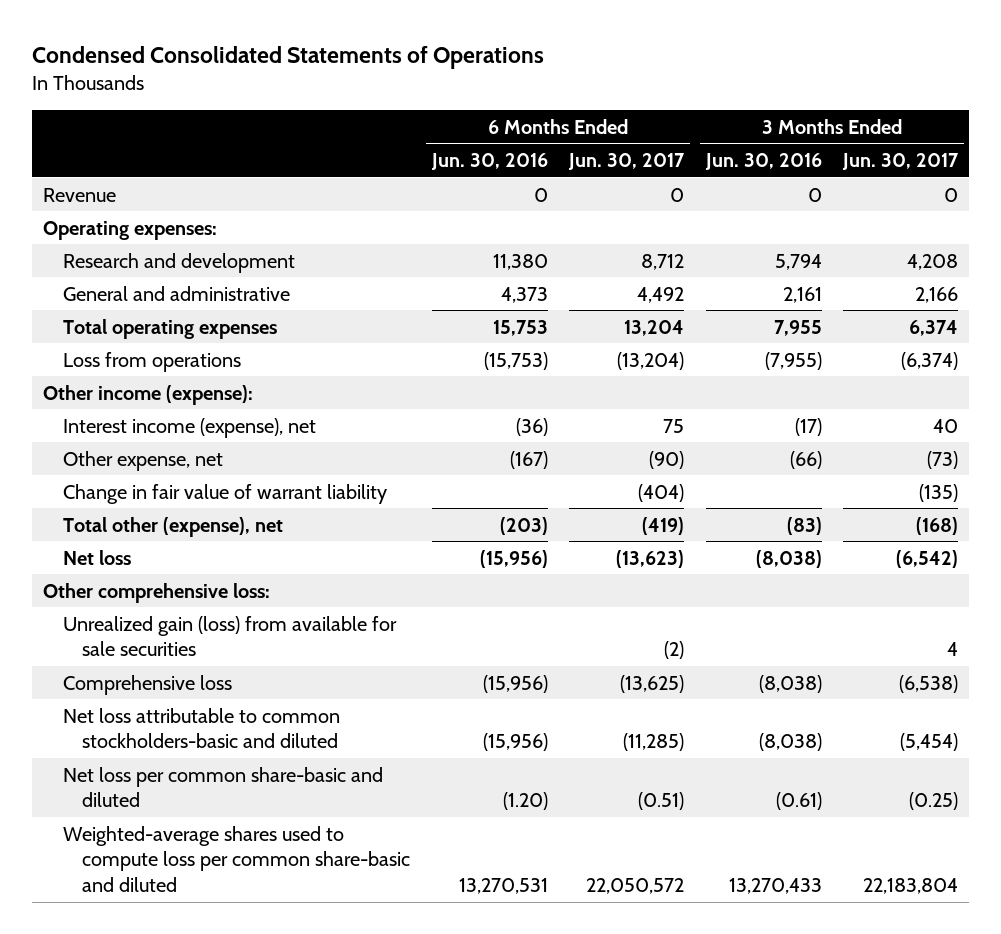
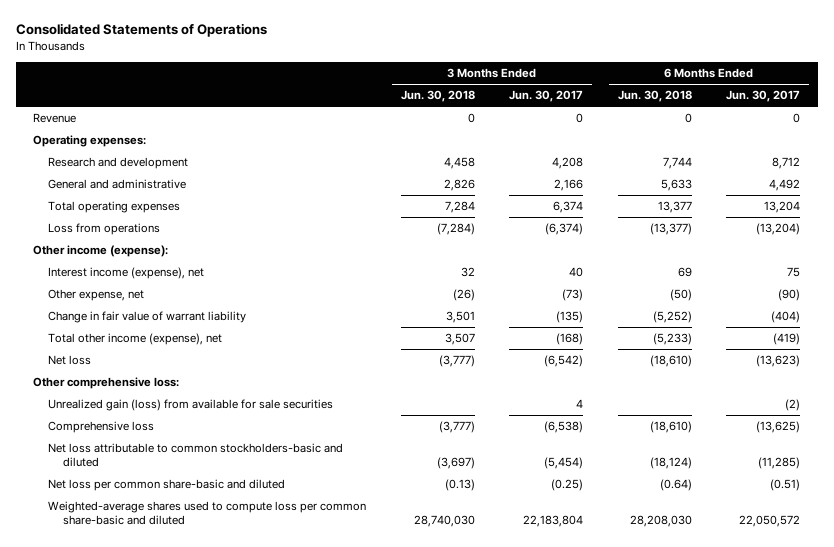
[32,46,545,70] Condensed Consolidated Statements of Operations -> [15,23,267,38] Consolidated Statements of Operations
[430,153,548,171] Jun. 30, 2016 -> none
[704,153,822,171] Jun. 30, 2016 -> none
none -> [400,90,475,103] Jun. 30, 2018
none -> [617,90,692,103] Jun. 30, 2018
[62,516,283,537] Total other (expense), net -> [47,333,222,346] Total other income (expense), net

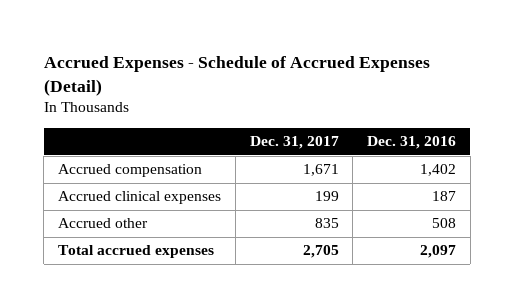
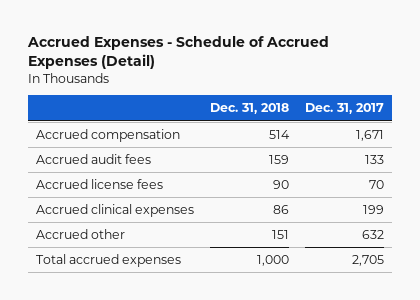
[366,136,456,150] Dec. 31, 2016 -> none
none -> [209,103,289,115] Dec. 31, 2018
none -> [36,153,152,164] Accrued audit fees
none -> [36,178,164,189] Accrued license fees
[314,218,339,229] 835 -> [361,229,384,239] 632

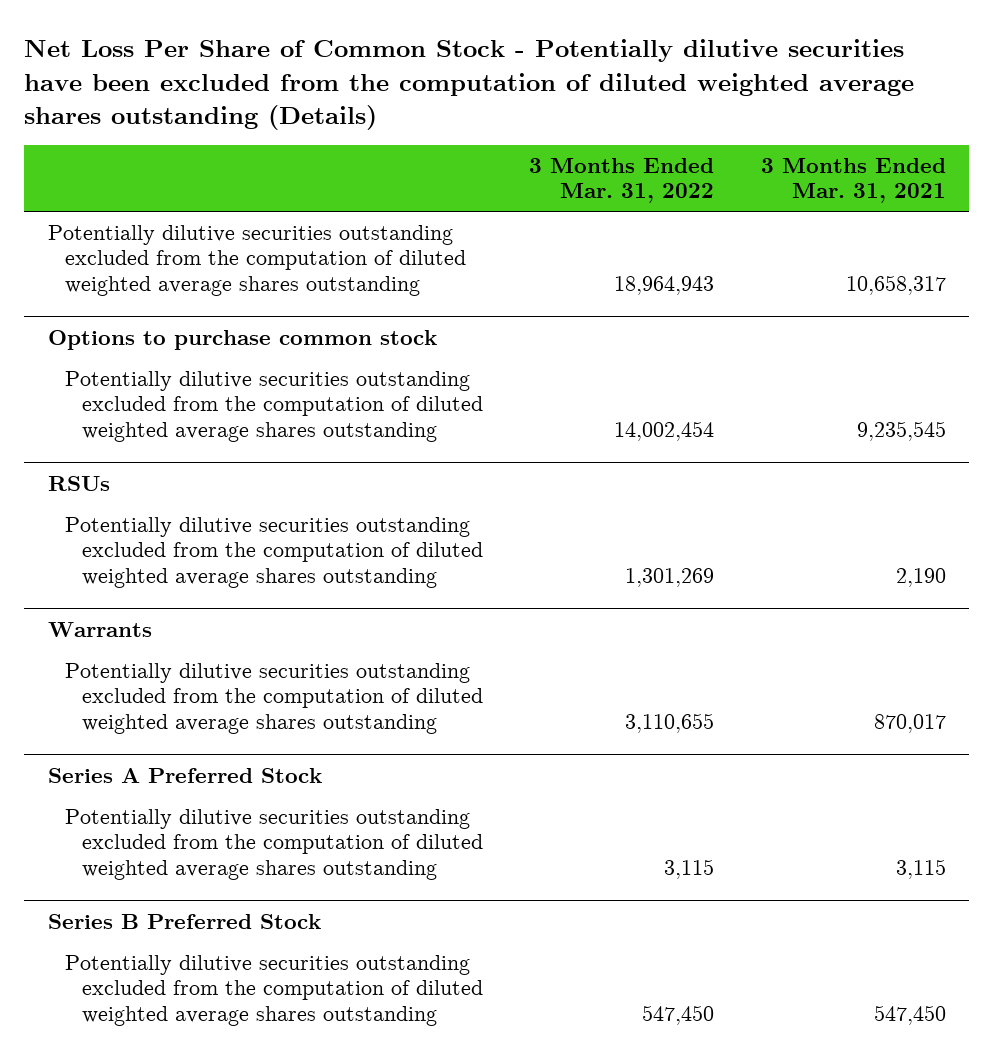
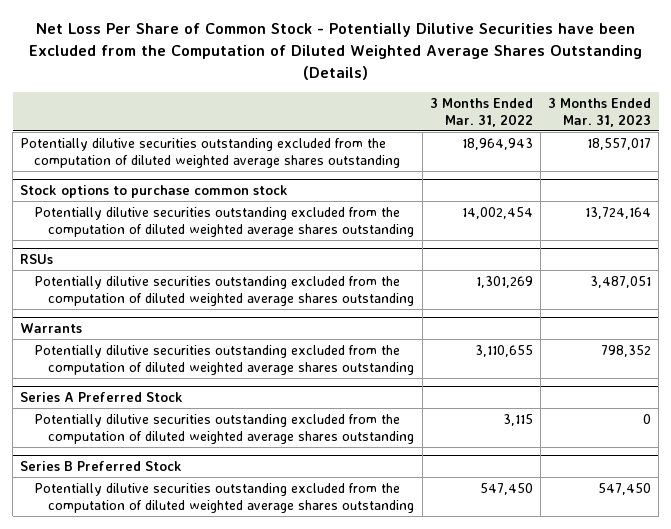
[24,39,915,130] Net Loss Per Share of Common Stock - Potentially dilutive securities have been excluded from the computation of diluted weighted average shares outstanding (Details) -> [28,23,642,80] Net Loss Per Share of Common Stock - Potentially Dilutive Securities have been Excluded from the Computation of Diluted Weighted Average Shares Outstanding (Details)
[760,157,946,204] 3 Months Ended Mar. 31, 2021 -> none
none -> [548,97,652,127] 3 Months Ended Mar. 31, 2023
[47,329,437,350] Options to purchase common stock -> [20,185,289,199] Stock options to purchase common stock

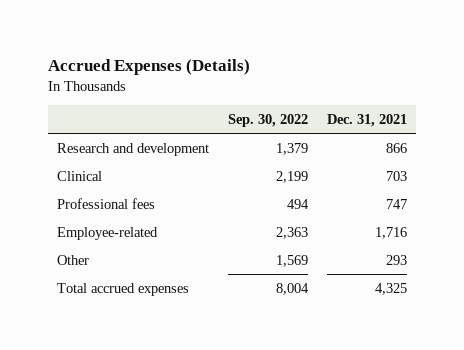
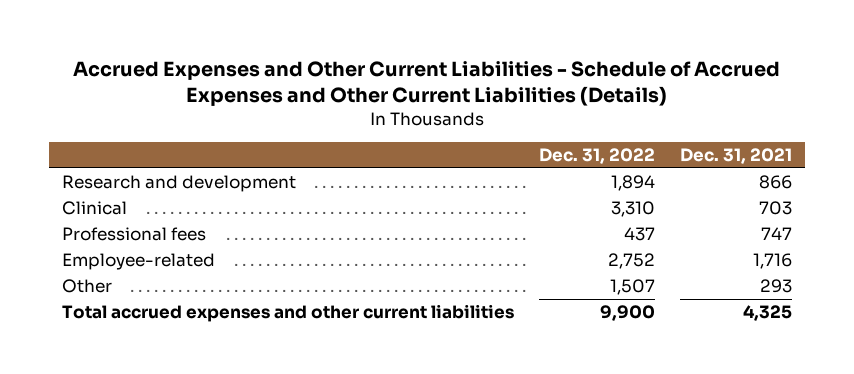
[47,58,250,75] Accrued Expenses (Details) -> [72,60,780,106] Accrued Expenses and Other Current Liabilities - Schedule of Accrued Expenses and Other Current Liabilities (Details)
[227,114,308,128] Sep. 30, 2022 -> none
none -> [538,147,655,164] Dec. 31, 2022
[57,282,190,296] Total accrued expenses -> [61,304,514,323] Total accrued expenses and other current liabilities

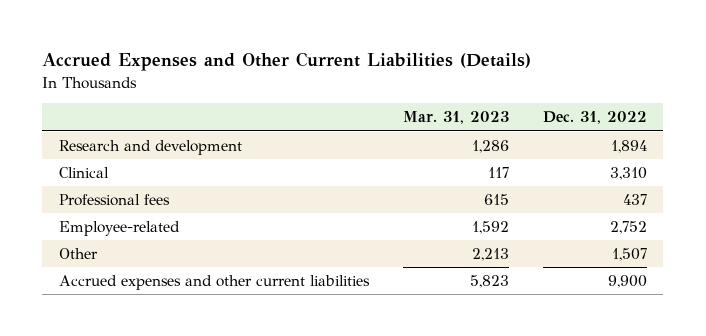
[72,60,780,106] Accrued Expenses and Other Current Liabilities - Schedule of Accrued Expenses and Other Current Liabilities (Details) -> [42,52,532,72] Accrued Expenses and Other Current Liabilities (Details)
[680,147,793,164] Dec. 31, 2021 -> none
none -> [402,111,509,125] Mar. 31, 2023
[61,304,514,323] Total accrued expenses and other current liabilities -> [59,275,371,291] Accrued expenses and other current liabilities

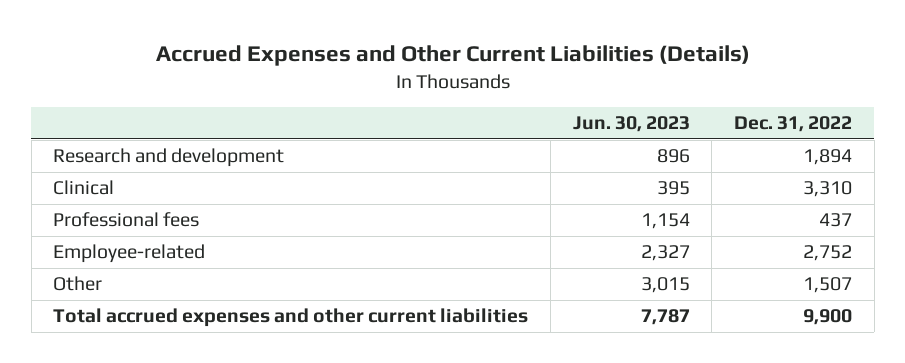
[402,111,509,125] Mar. 31, 2023 -> none
none -> [572,116,690,133] Jun. 30, 2023
[59,275,371,291] Accrued expenses and other current liabilities -> [53,308,529,328] Total accrued expenses and other current liabilities

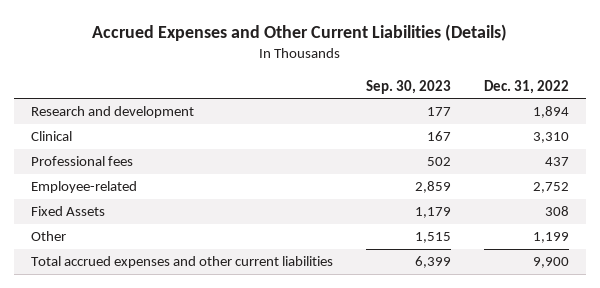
[572,116,690,133] Jun. 30, 2023 -> none
none -> [365,79,451,94] Sep. 30, 2023
none -> [30,206,105,217] Fixed Assets
[802,277,852,294] 1,507 -> [533,232,570,244] 1,199

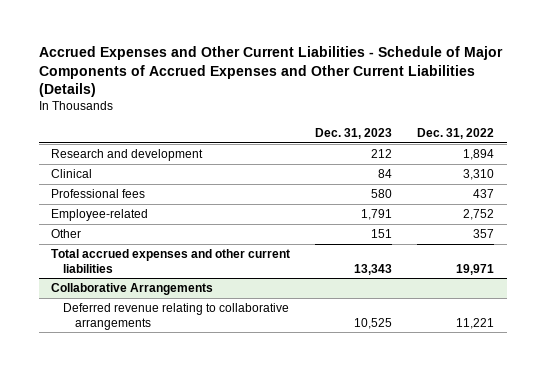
[91,23,507,41] Accrued Expenses and Other Current Liabilities (Details) -> [38,46,503,98] Accrued Expenses and Other Current Liabilities - Schedule of Major Components of Accrued Expenses and Other Current Liabilities (Details)
[365,79,451,94] Sep. 30, 2023 -> none
none -> [315,127,393,139] Dec. 31, 2023
[30,206,105,217] Fixed Assets -> none
[533,232,570,244] 1,199 -> [473,229,495,239] 357
[533,257,570,269] 9,900 -> [456,263,495,275] 19,971
none -> [51,283,214,296] Collaborative Arrangements
none -> [62,303,289,330] Deferred revenue relating to collaborative arrangements

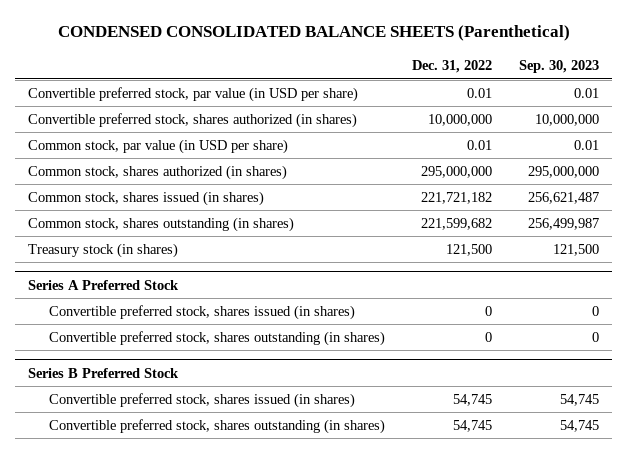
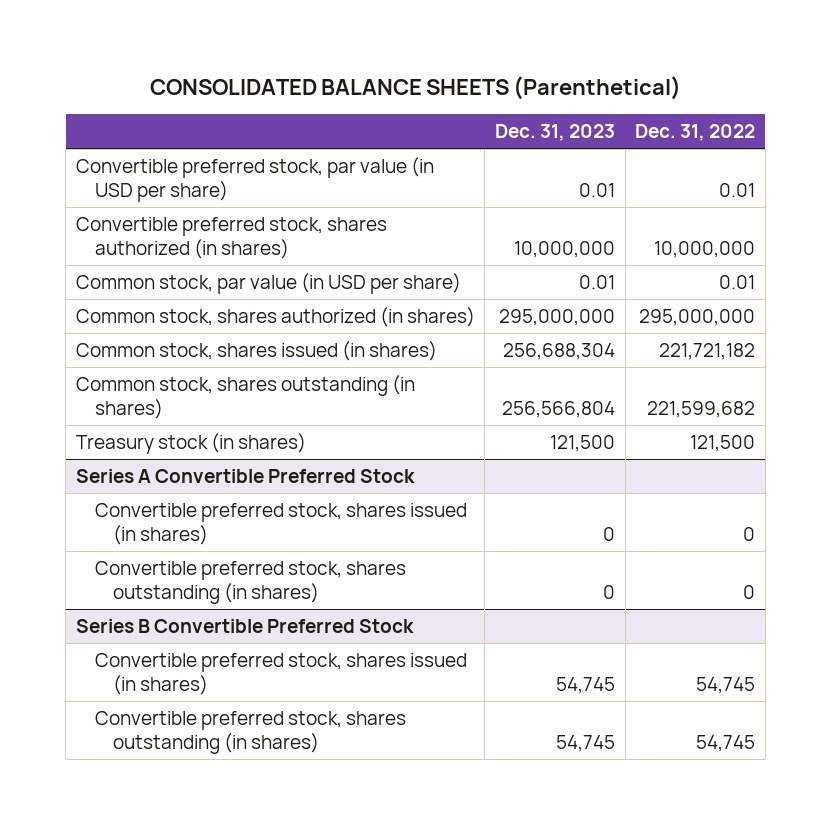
[57,25,570,42] CONDENSED CONSOLIDATED BALANCE SHEETS (Parenthetical) -> [149,76,681,101] CONSOLIDATED BALANCE SHEETS (Parenthetical)
[519,60,600,74] Sep. 30, 2023 -> none
none -> [495,124,616,142] Dec. 31, 2023
[28,279,180,290] Series A Preferred Stock -> [75,468,415,483] Series A Convertible Preferred Stock
[28,367,180,378] Series B Preferred Stock -> [75,618,414,633] Series B Convertible Preferred Stock

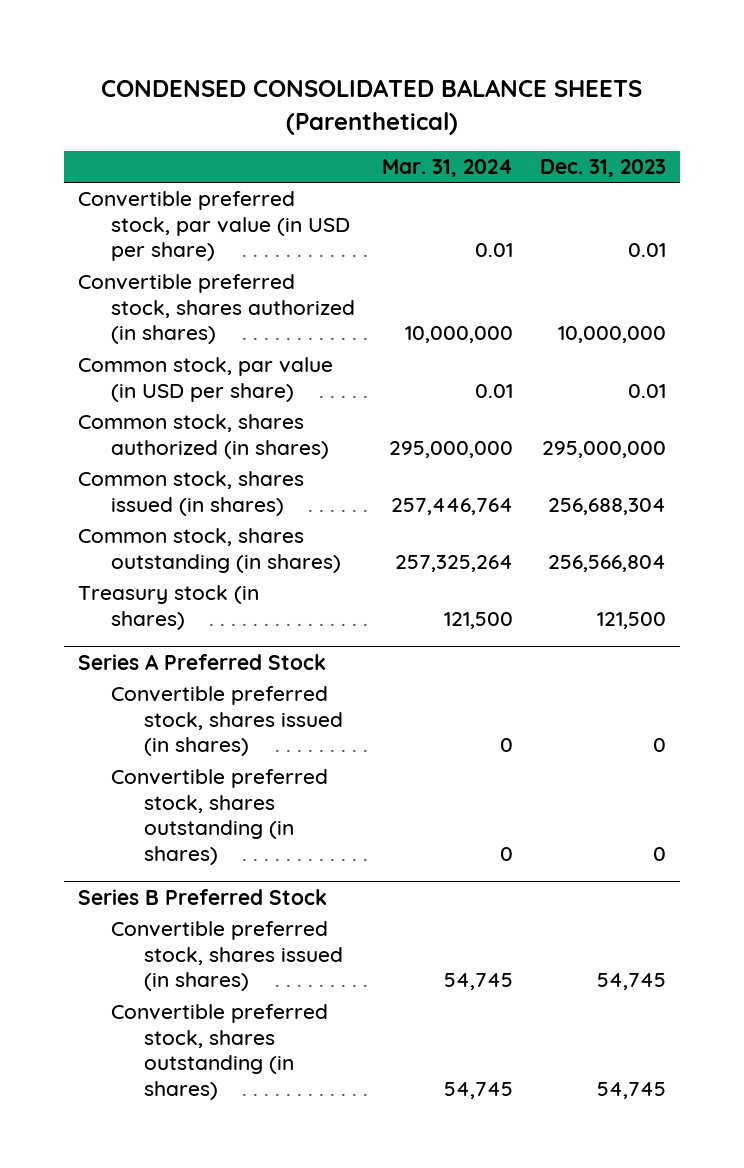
[149,76,681,101] CONSOLIDATED BALANCE SHEETS (Parenthetical) -> [101,79,643,135] CONDENSED CONSOLIDATED BALANCE SHEETS (Parenthetical)
[635,124,756,142] Dec. 31, 2022 -> none
none -> [381,159,513,178] Mar. 31, 2024
[75,468,415,483] Series A Convertible Preferred Stock -> [78,653,327,670] Series A Preferred Stock
[75,618,414,633] Series B Convertible Preferred Stock -> [78,888,328,905] Series B Preferred Stock

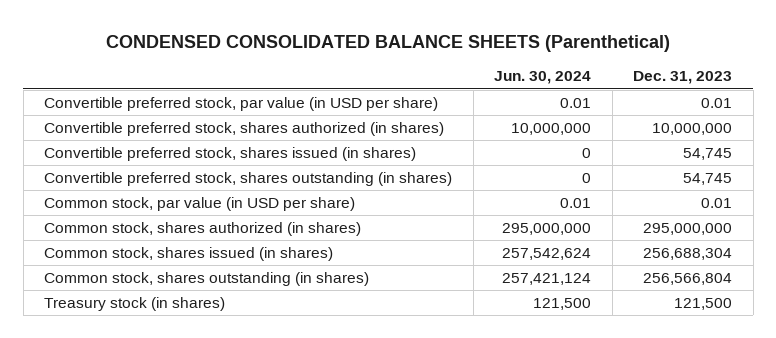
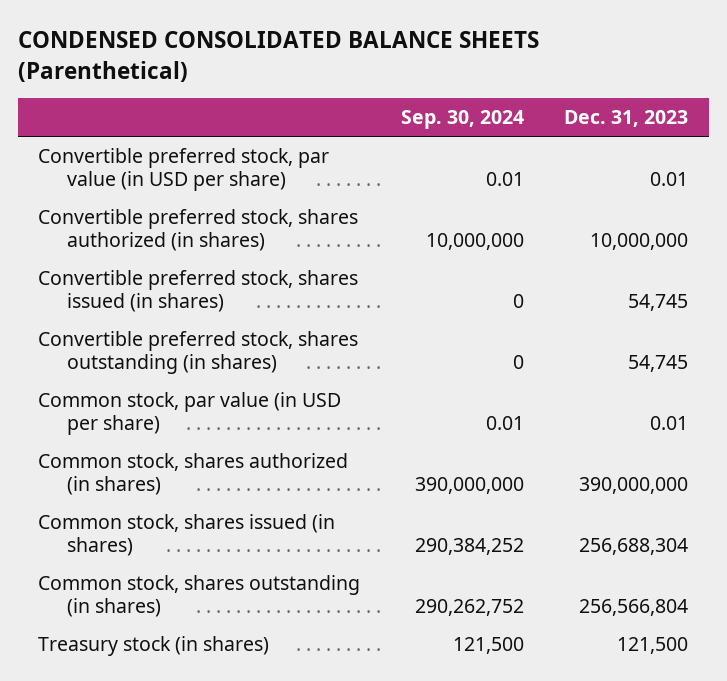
[494,71,592,85] Jun. 30, 2024 -> none
none -> [400,110,524,130] Sep. 30, 2024
[643,223,733,236] 295,000,000 -> [579,477,689,495] 390,000,000

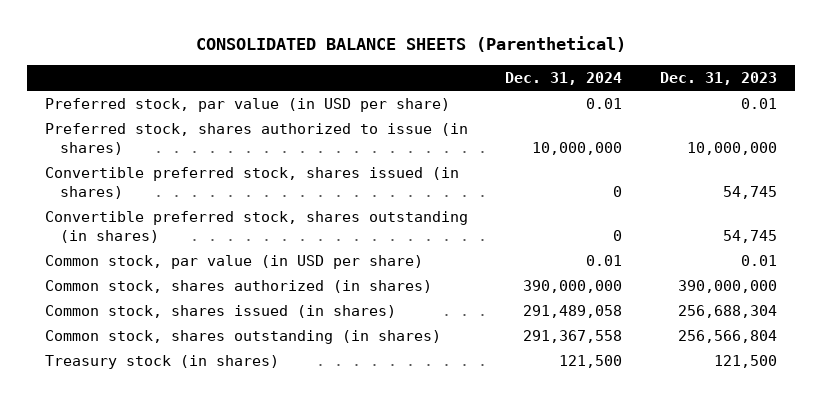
[18,31,540,82] CONDENSED CONSOLIDATED BALANCE SHEETS (Parenthetical) -> [195,35,626,52] CONSOLIDATED BALANCE SHEETS (Parenthetical)
[400,110,524,130] Sep. 30, 2024 -> none
none -> [505,71,623,85] Dec. 31, 2024
[38,148,330,192] Convertible preferred stock, par value (in USD per share) -> [45,98,451,113] Preferred stock, par value (in USD per share)
[38,209,359,252] Convertible preferred stock, shares authorized (in shares) -> [45,123,469,155] Preferred stock, shares authorized to issue (in shares)

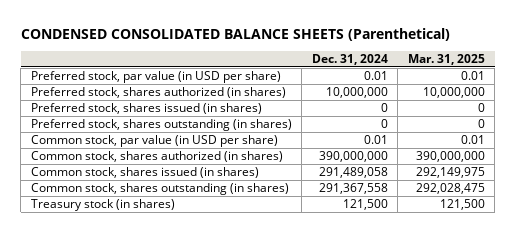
[195,35,626,52] CONSOLIDATED BALANCE SHEETS (Parenthetical) -> [20,27,450,41] CONDENSED CONSOLIDATED BALANCE SHEETS (Parenthetical)
[659,71,777,85] Dec. 31, 2023 -> none
none -> [407,53,485,65] Mar. 31, 2025
[45,123,469,155] Preferred stock, shares authorized to issue (in shares) -> [30,87,286,99] Preferred stock, shares authorized (in shares)
[45,167,460,199] Convertible preferred stock, shares issued (in shares) -> [30,103,262,115] Preferred stock, shares issued (in shares)
[45,211,469,243] Convertible preferred stock, shares outstanding (in shares) -> [30,119,292,132] Preferred stock, shares outstanding (in shares)

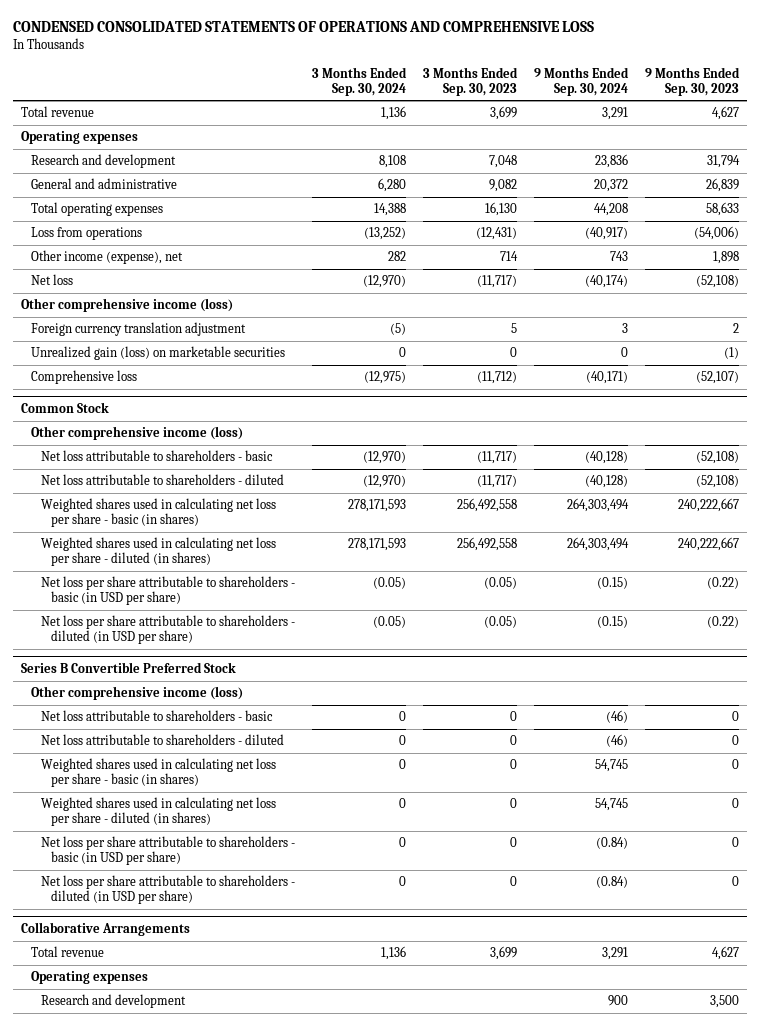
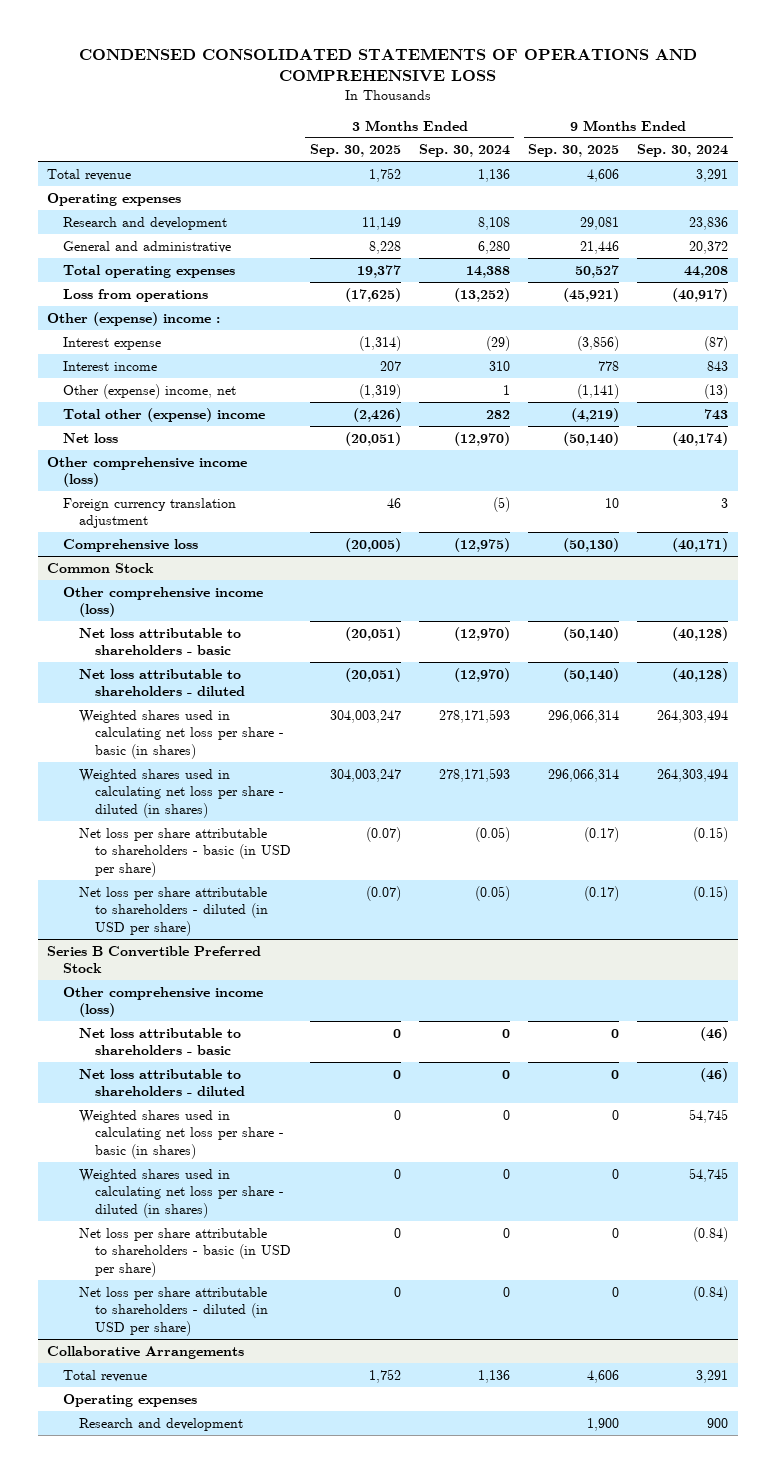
[422,66,518,96] 3 Months Ended Sep. 30, 2023 -> none
[644,66,740,96] 9 Months Ended Sep. 30, 2023 -> none
none -> [309,144,401,158] Sep. 30, 2025
none -> [528,144,620,158] Sep. 30, 2025
none -> [47,311,221,326] Other (expense) income :
none -> [63,336,162,350] Interest expense
none -> [63,360,158,371] Interest income
none -> [63,383,237,399] Other (expense) income, net
[30,250,183,265] Other income (expense), net -> [63,407,266,422] Total other (expense) income
[30,346,285,361] Unrealized gain (loss) on marketable securities -> none

